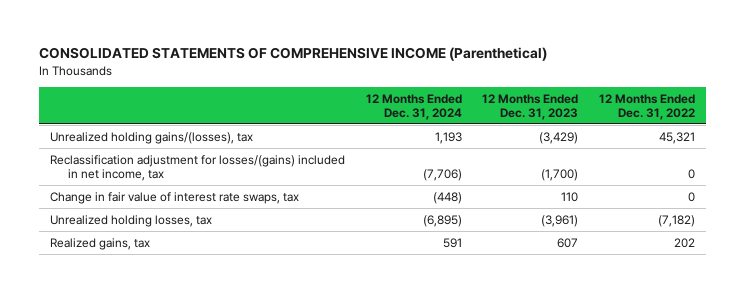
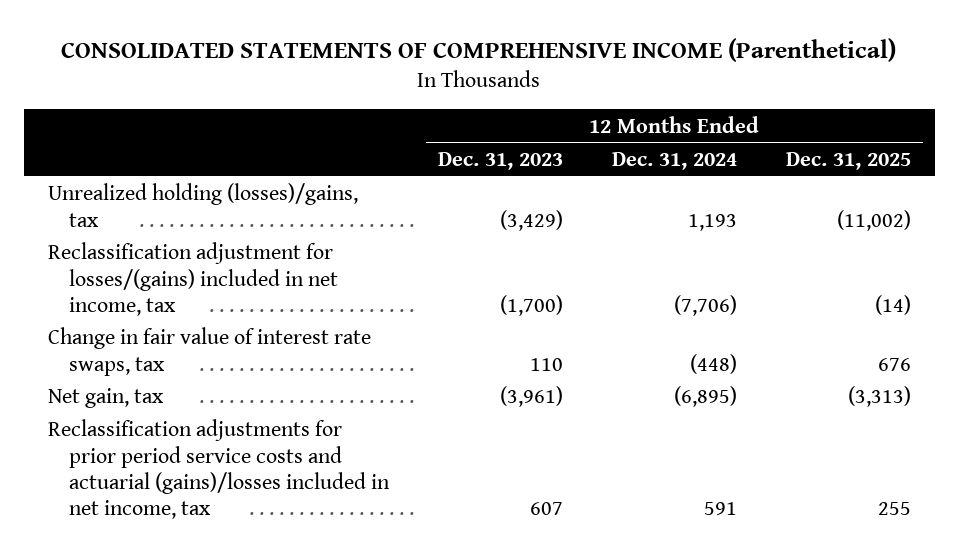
[599,93,696,120] 12 Months Ended Dec. 31, 2022 -> none
none -> [785,151,911,170] Dec. 31, 2025
[49,131,253,144] Unrealized holding gains/(losses), tax -> [47,183,358,227] Unrealized holding (losses)/gains, tax
[49,214,212,227] Unrealized holding losses, tax -> [47,388,164,409] Net gain, tax
[49,237,150,250] Realized gains, tax -> [47,419,391,519] Reclassification adjustments for prior period service costs and actuarial (gains)/losses included in net income, tax

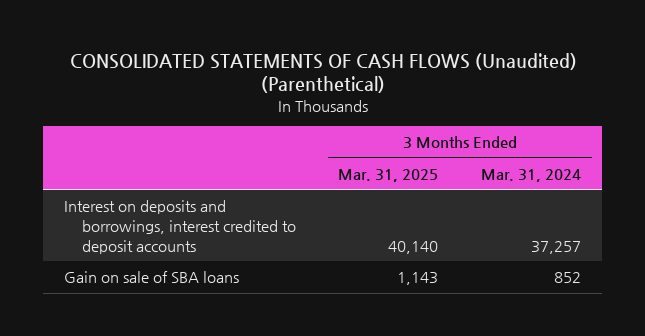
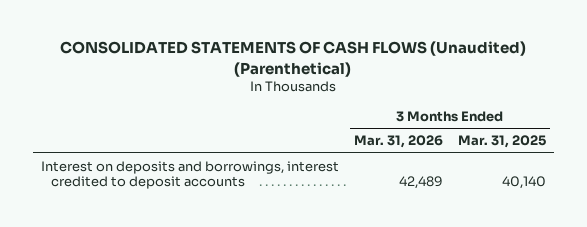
[480,168,581,182] Mar. 31, 2024 -> none
none -> [353,135,443,149] Mar. 31, 2026
[64,271,240,284] Gain on sale of SBA loans -> none

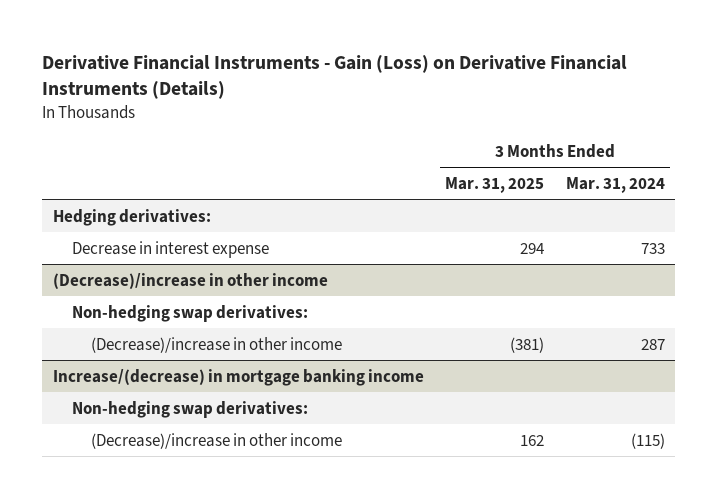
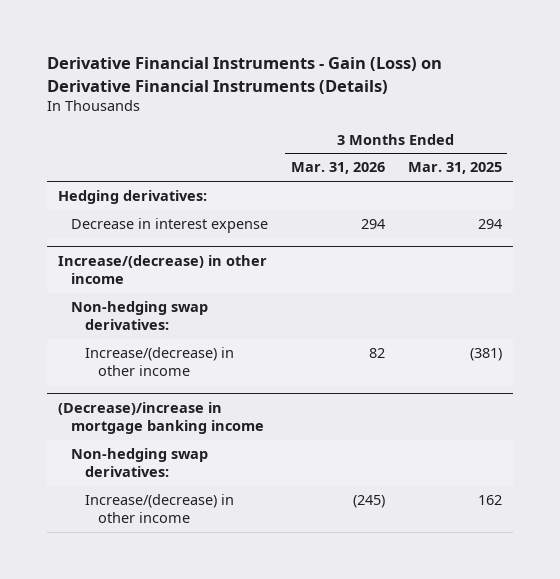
[565,177,665,194] Mar. 31, 2024 -> none
none -> [290,162,385,175] Mar. 31, 2026
[52,272,328,289] (Decrease)/increase in other income -> [58,254,268,284] Increase/(decrease) in other income
[91,336,343,353] (Decrease)/increase in other income -> [84,347,234,376] Increase/(decrease) in other income
[52,368,424,386] Increase/(decrease) in mortgage banking income -> [58,401,265,434] (Decrease)/increase in mortgage banking income
[91,432,343,449] (Decrease)/increase in other income -> [84,494,234,523] Increase/(decrease) in other income

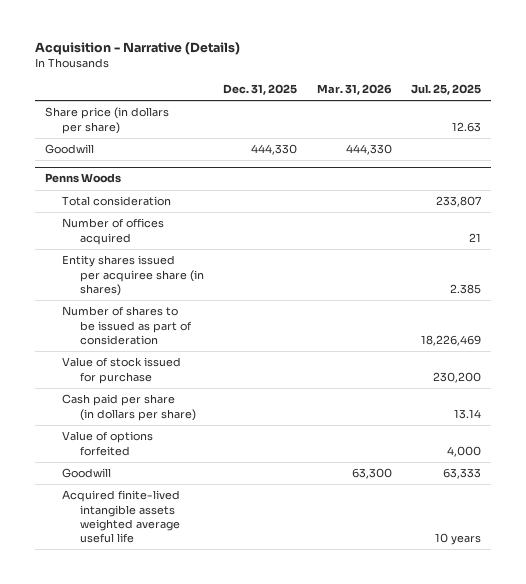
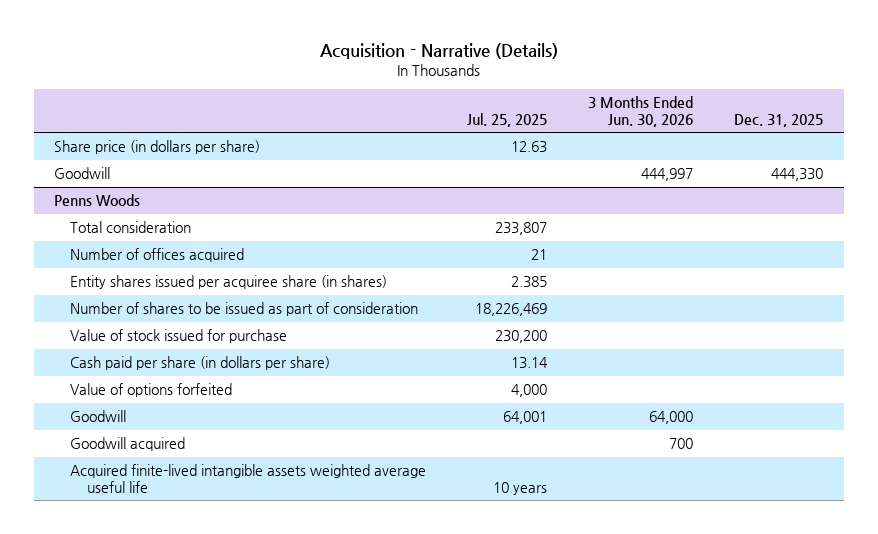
[316,84,392,96] Mar. 31, 2026 -> none
none -> [588,96,694,128] 3 Months Ended Jun. 30, 2026
[443,468,482,480] 63,333 -> [503,411,548,425] 64,001
none -> [70,437,186,452] Goodwill acquired

